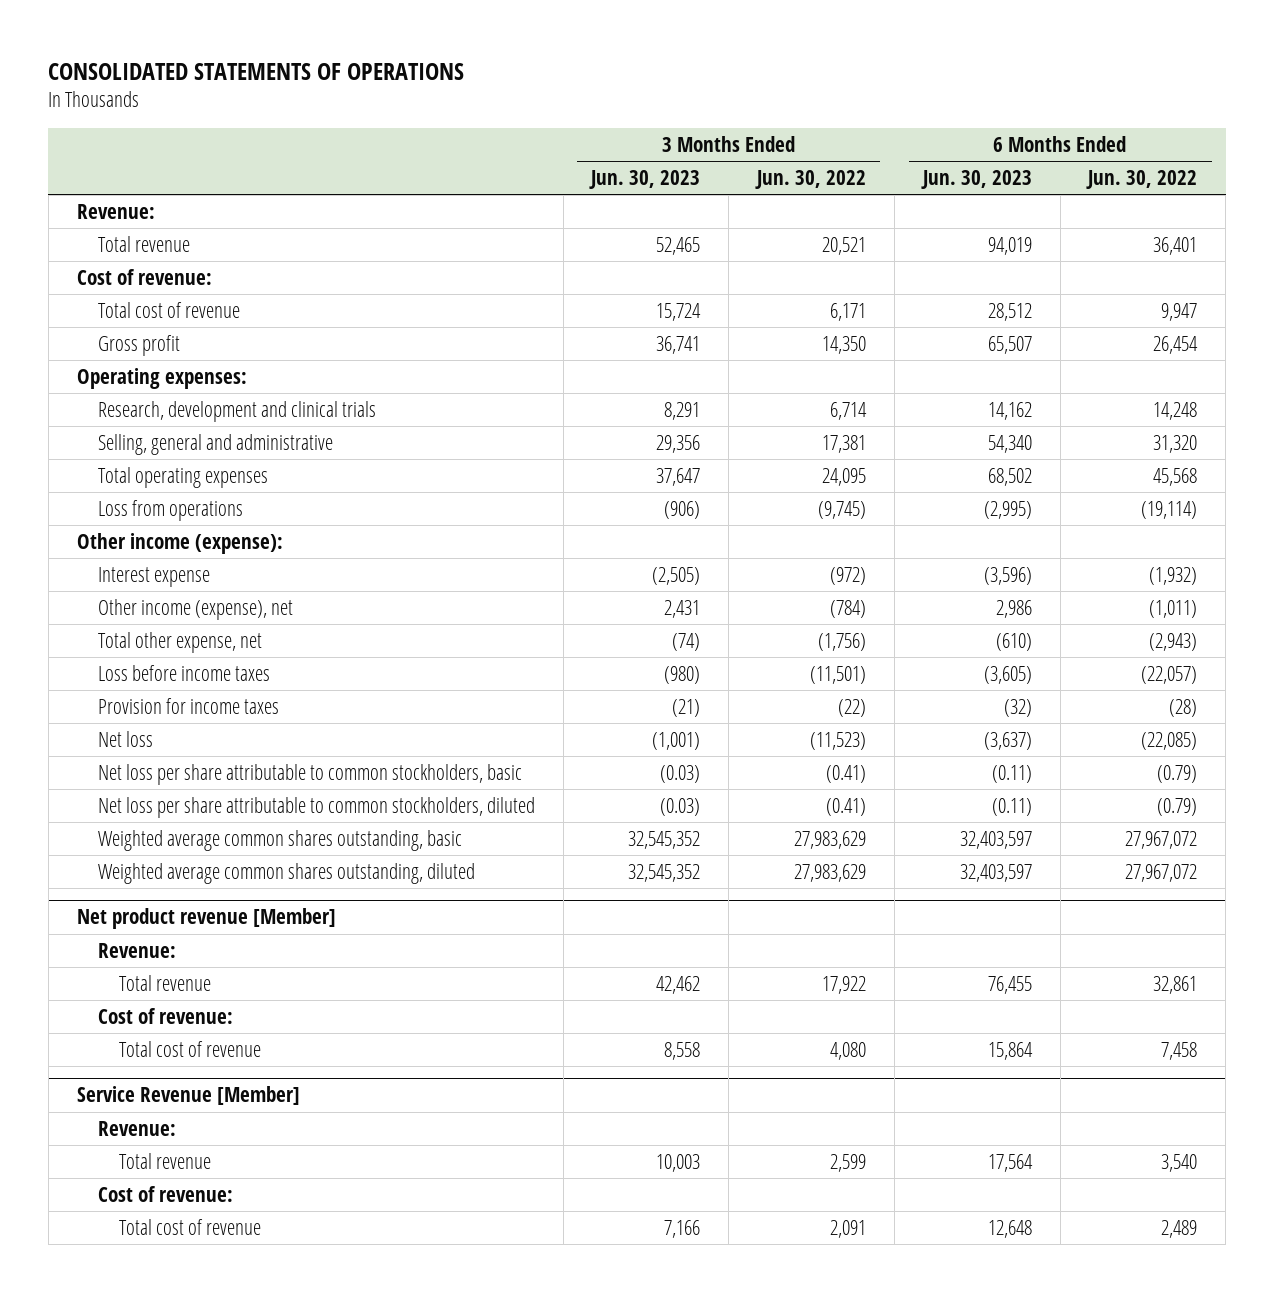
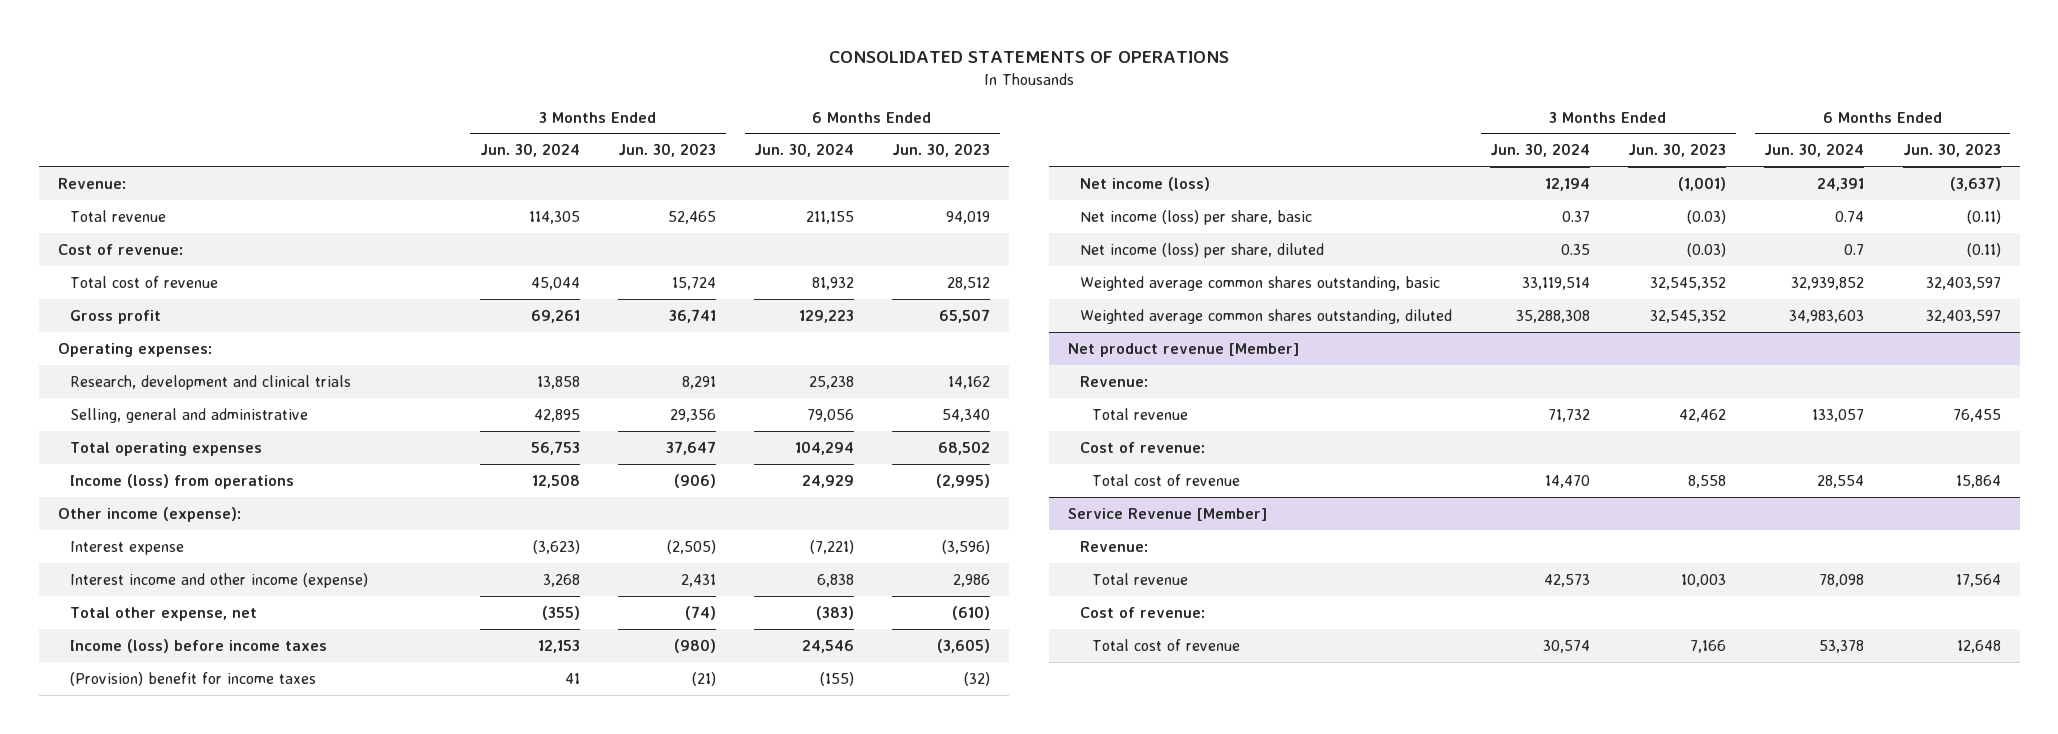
[755,169,867,189] Jun. 30, 2022 -> none
[1086,169,1198,189] Jun. 30, 2022 -> none
none -> [479,143,580,158] Jun. 30, 2024
none -> [754,143,855,158] Jun. 30, 2024
[97,499,243,521] Loss from operations -> [69,473,294,489] Income (loss) from operations
[97,598,293,620] Other income (expense), net -> [69,572,368,588] Interest income and other income (expense)
[97,664,270,681] Loss before income taxes -> [69,638,327,653] Income (loss) before income taxes
[97,697,279,714] Provision for income taxes -> [69,671,316,686] (Provision) benefit for income taxes
[97,730,153,747] Net loss -> [1080,176,1211,191] Net income (loss)
[97,763,522,785] Net loss per share attributable to common stockholders, basic -> [1080,209,1313,225] Net income (loss) per share, basic
[97,796,535,818] Net loss per share attributable to common stockholders, diluted -> [1080,242,1325,258] Net income (loss) per share, diluted

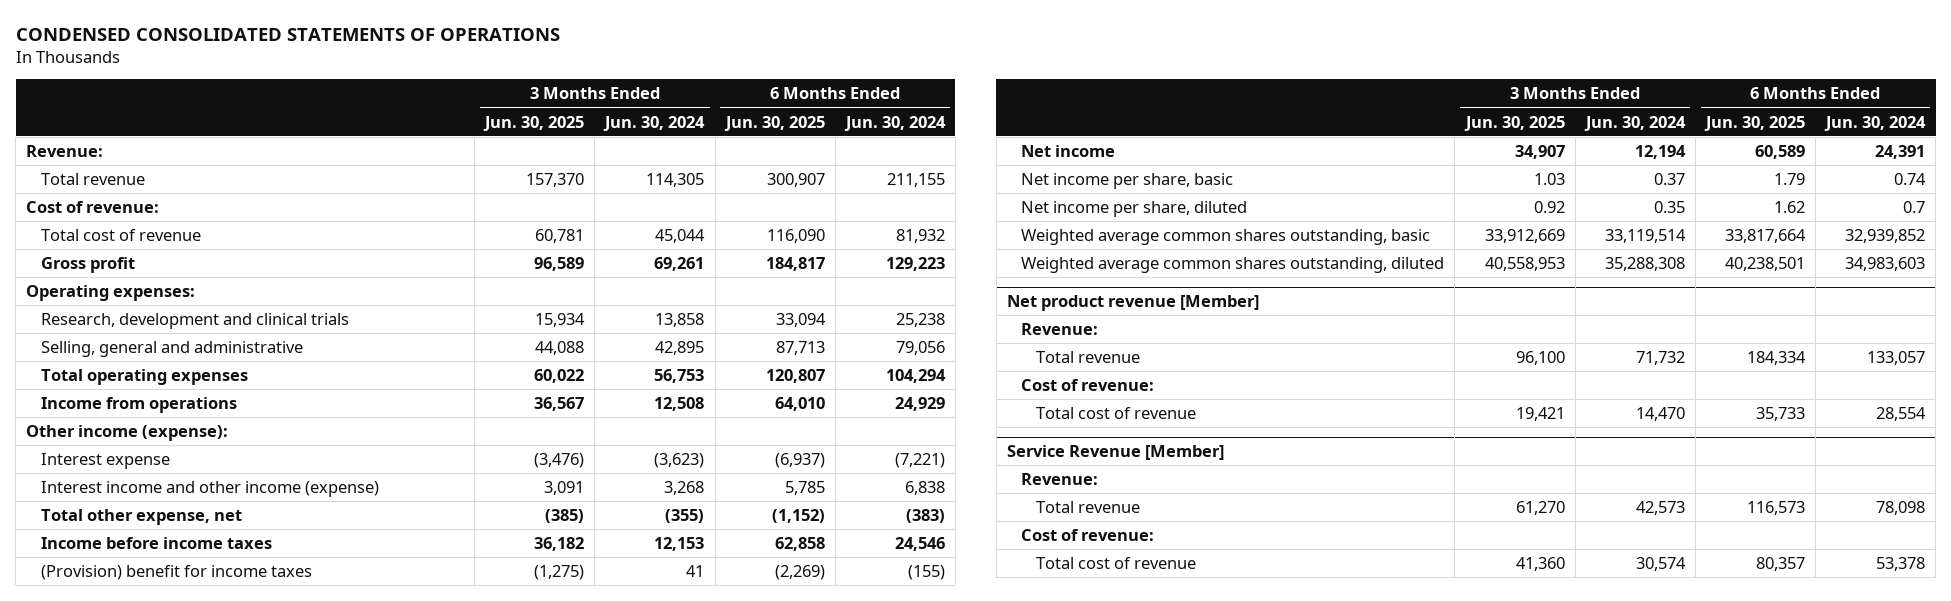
[829,51,1230,64] CONSOLIDATED STATEMENTS OF OPERATIONS -> [15,28,560,42] CONDENSED CONSOLIDATED STATEMENTS OF OPERATIONS
[617,143,716,158] Jun. 30, 2023 -> none
[892,143,991,158] Jun. 30, 2023 -> none
none -> [483,115,585,131] Jun. 30, 2025
none -> [723,115,825,131] Jun. 30, 2025
[69,473,294,489] Income (loss) from operations -> [41,396,238,413] Income from operations
[69,638,327,653] Income (loss) before income taxes -> [41,536,273,549] Income before income taxes
[1080,176,1211,191] Net income (loss) -> [1021,144,1116,157] Net income
[1080,209,1313,225] Net income (loss) per share, basic -> [1021,172,1234,189] Net income per share, basic
[1080,242,1325,258] Net income (loss) per share, diluted -> [1021,200,1248,217] Net income per share, diluted

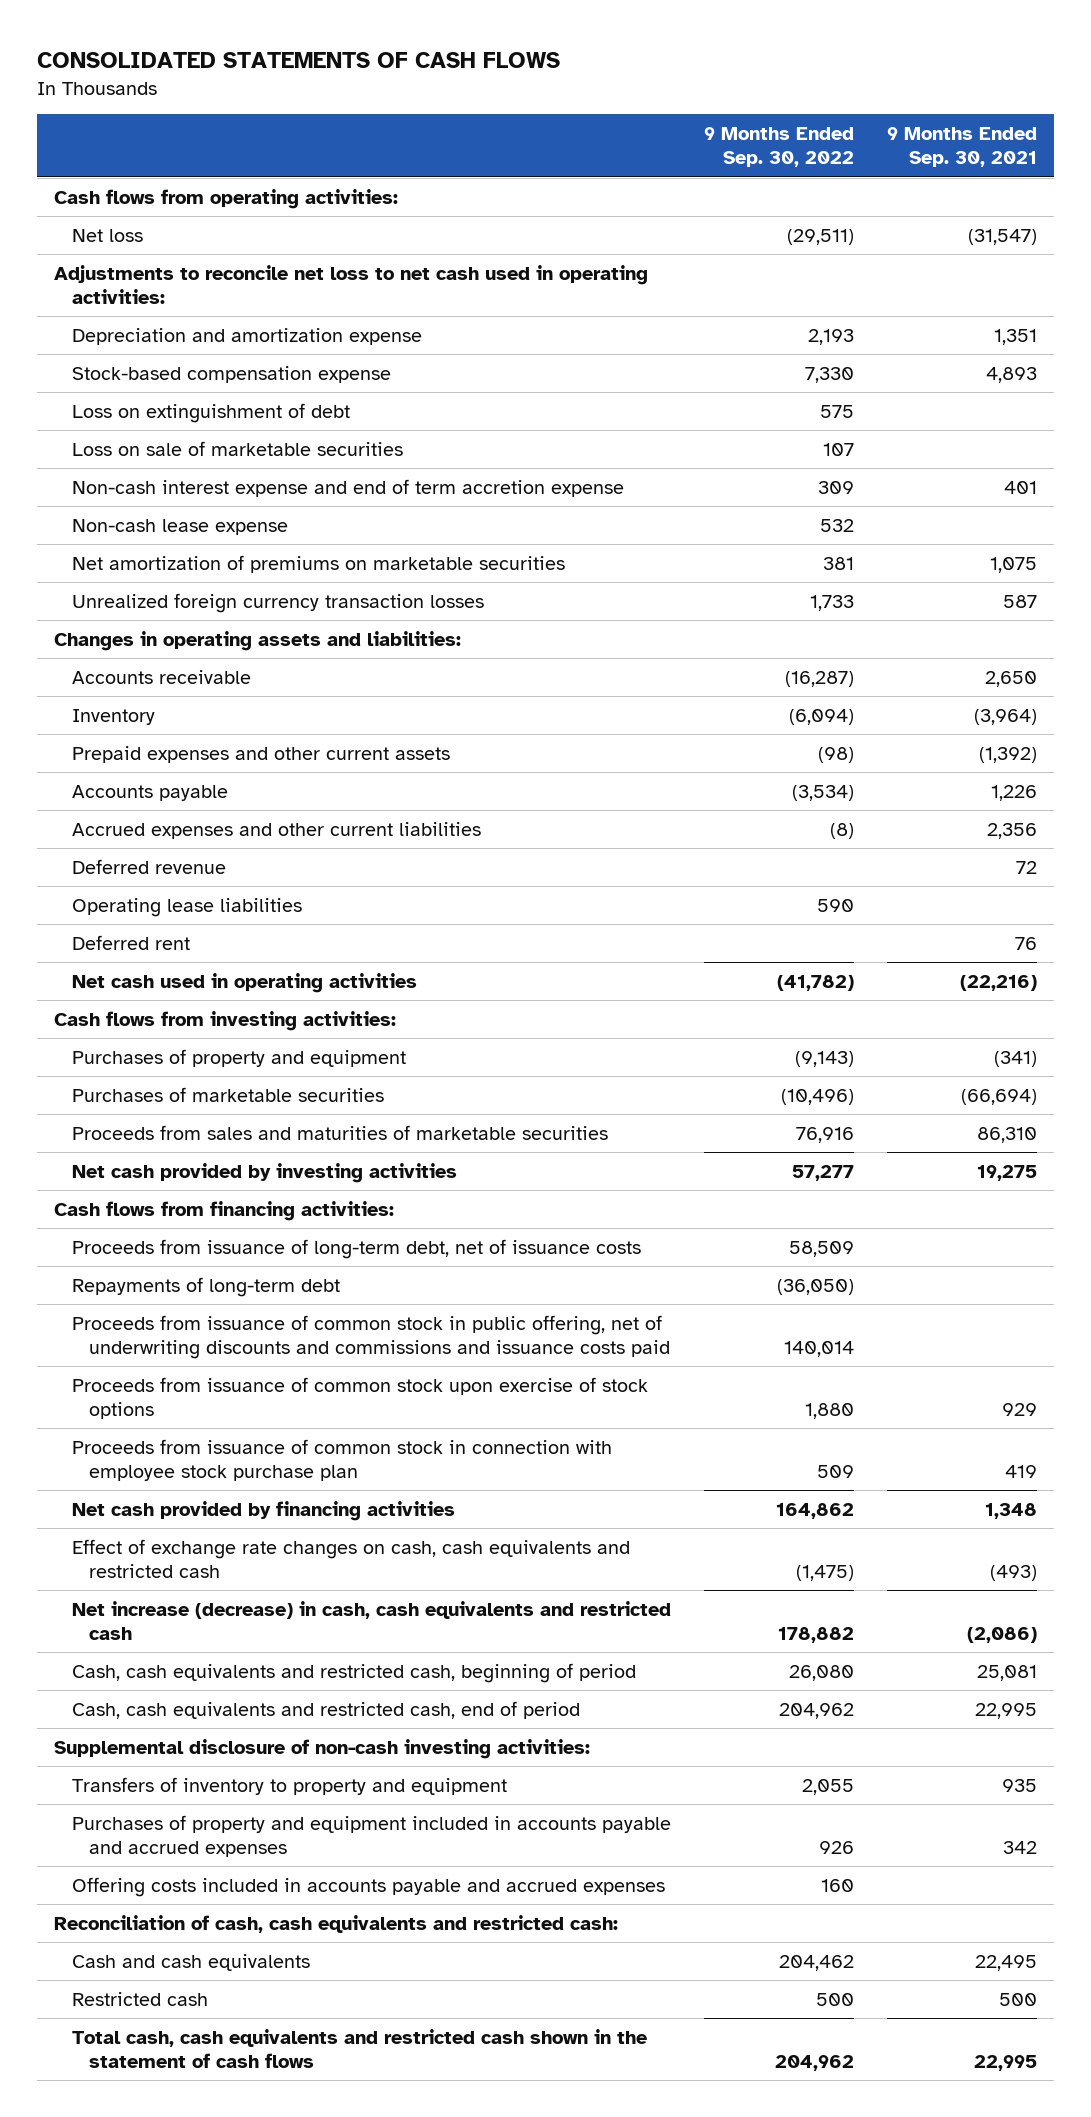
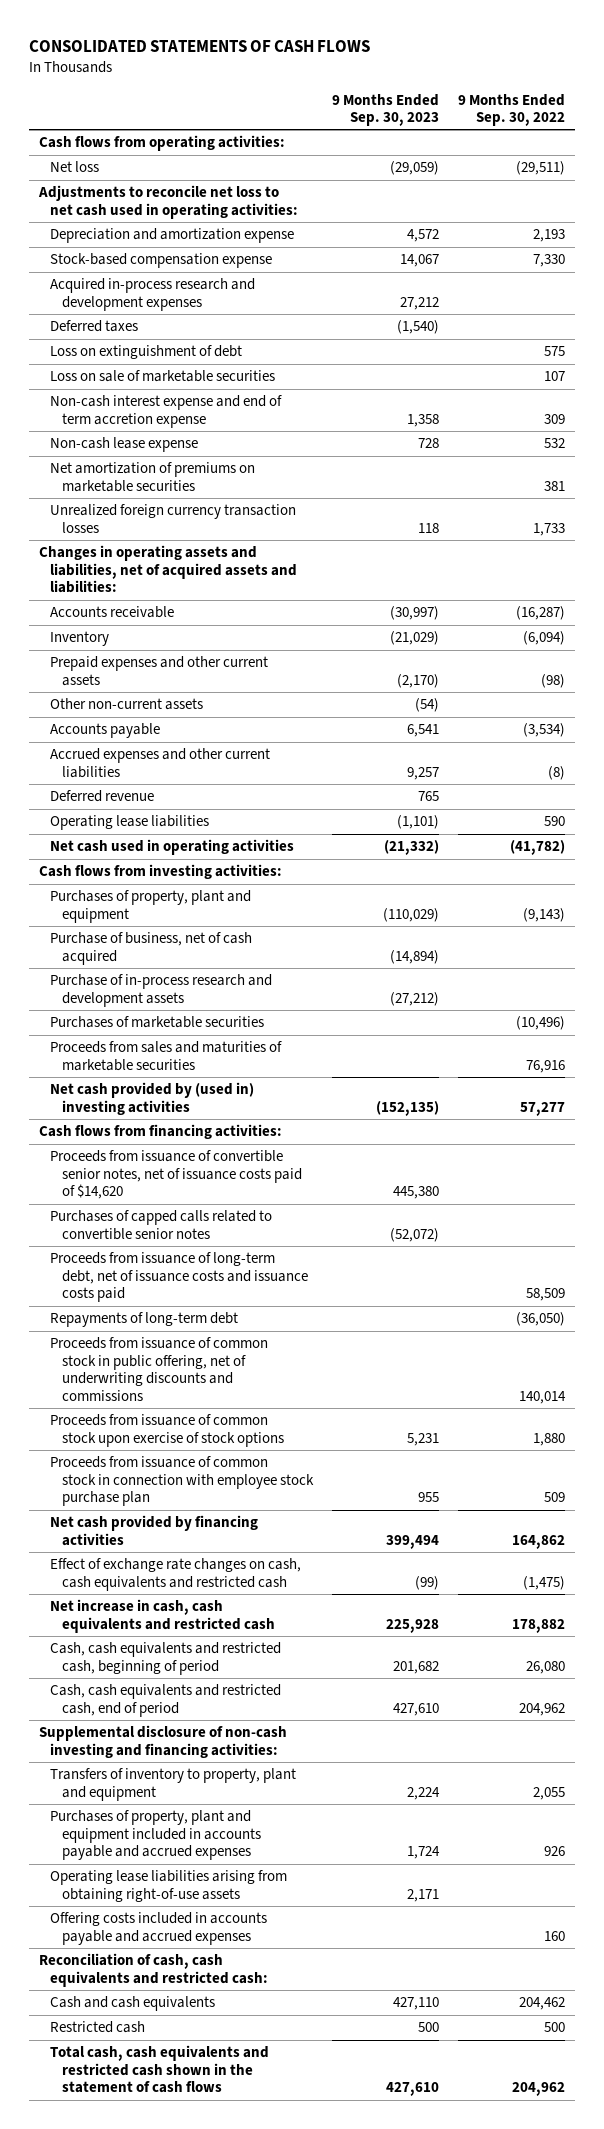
[887,127,1038,168] 9 Months Ended Sep. 30, 2021 -> none
none -> [332,93,440,126] 9 Months Ended Sep. 30, 2023
none -> [50,278,256,311] Acquired in-process research and development expenses
none -> [50,320,139,333] Deferred taxes
[53,630,461,651] Changes in operating assets and liabilities: -> [38,545,298,594] Changes in operating assets and liabilities, net of acquired assets and liabilities:
none -> [50,698,204,711] Other non-current assets
[71,934,190,950] Deferred rent -> none
[71,1048,406,1067] Purchases of property and equipment -> [50,890,252,923] Purchases of property, plant and equipment
none -> [50,932,253,965] Purchase of business, net of cash acquired
none -> [50,974,273,1007] Purchase of in-process research and development assets
[71,1162,457,1183] Net cash provided by investing activities -> [50,1082,255,1115] Net cash provided by (used in) investing activities
none -> [50,1150,303,1200] Proceeds from issuance of convertible senior notes, net of issuance costs paid of $14,620
none -> [50,1210,273,1240] Purchases of capped calls related to convertible senior notes
[71,1238,641,1259] Proceeds from issuance of long-term debt, net of issuance costs -> [50,1252,309,1303] Proceeds from issuance of long-term debt, net of issuance costs and issuance costs paid
[71,1314,671,1359] Proceeds from issuance of common stock in public offering, net of underwriting discounts and commissions and issuance costs paid -> [50,1337,269,1401] Proceeds from issuance of common stock in public offering, net of underwriting discounts and commissions
[71,1600,671,1640] Net increase (decrease) in cash, cash equivalents and restricted cash -> [50,1599,276,1633] Net increase in cash, cash equivalents and restricted cash
[53,1738,590,1759] Supplemental disclosure of non-cash investing activities: -> [38,1725,287,1758] Supplemental disclosure of non-cash investing and financing activities:
[71,1776,507,1795] Transfers of inventory to property and equipment -> [50,1768,297,1801] Transfers of inventory to property, plant and equipment
[71,1814,671,1857] Purchases of property and equipment included in accounts payable and accrued expenses -> [50,1810,262,1861] Purchases of property, plant and equipment included in accounts payable and accrued expenses
none -> [50,1870,288,1902] Operating lease liabilities arising from obtaining right-of-use assets

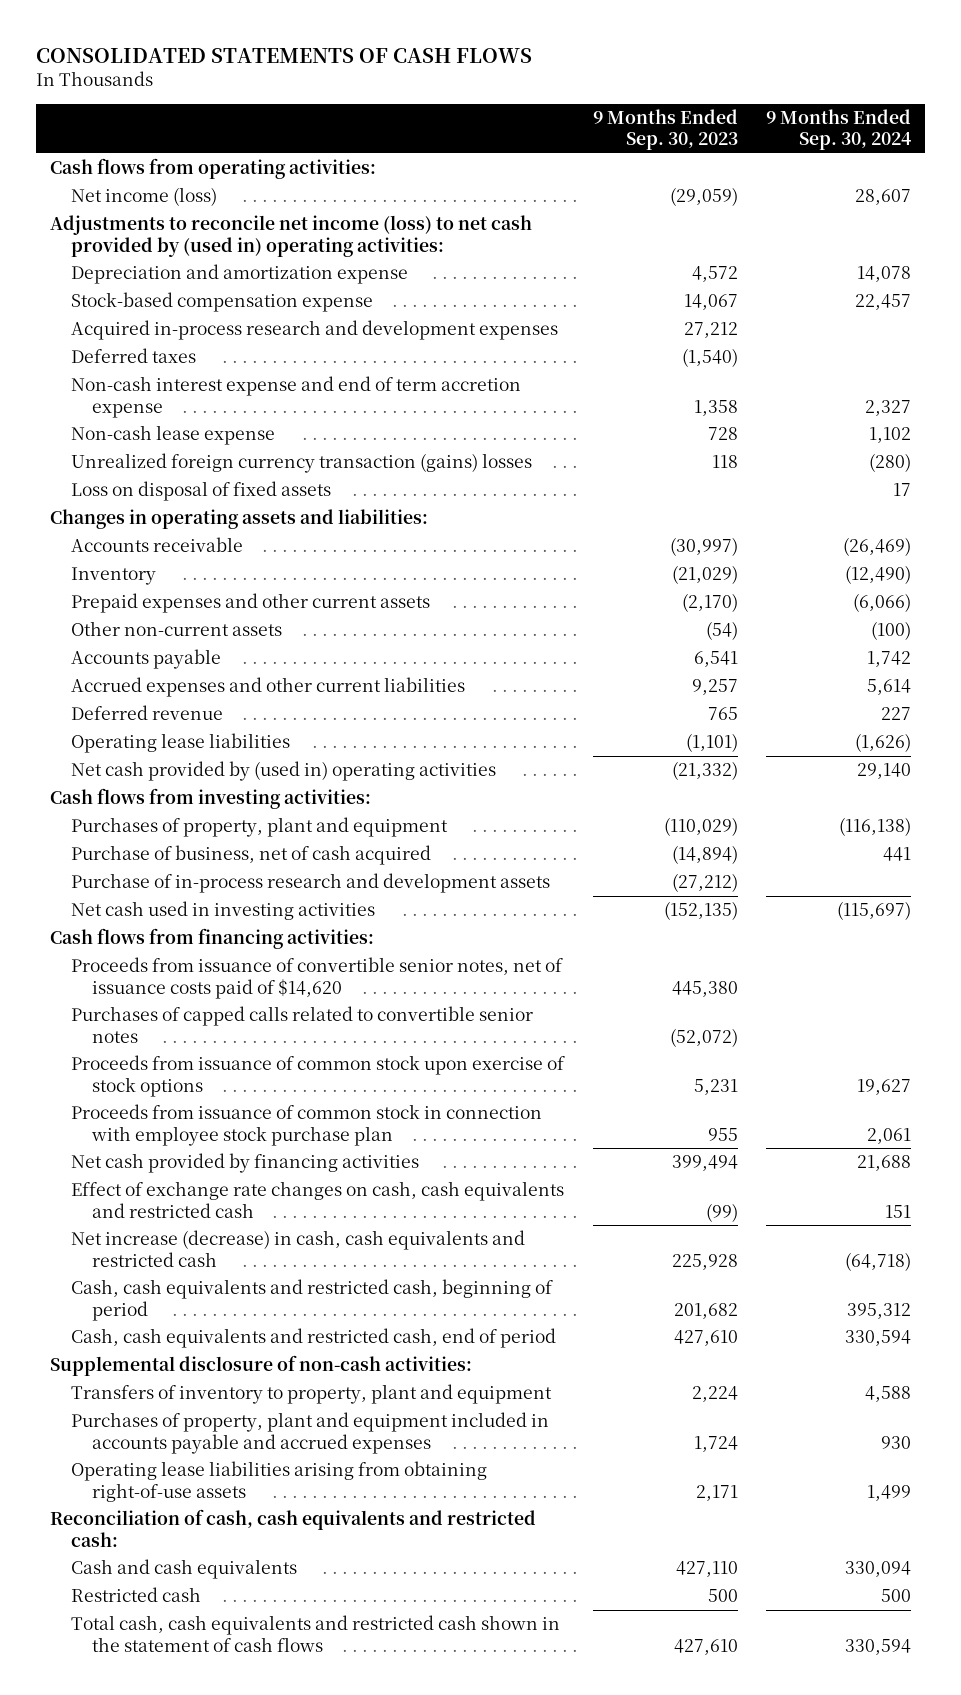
[458,93,566,126] 9 Months Ended Sep. 30, 2022 -> none
none -> [766,108,912,151] 9 Months Ended Sep. 30, 2024
[50,161,100,173] Net loss -> [71,187,218,207] Net income (loss)
[37,185,299,219] Adjustments to reconcile net loss to net cash used in operating activities: -> [50,215,533,257] Adjustments to reconcile net income (loss) to net cash provided by (used in) operating activities:
[50,345,243,360] Loss on extinguishment of debt -> none
[50,370,276,383] Loss on sale of marketable securities -> none
[50,462,256,492] Net amortization of premiums on marketable securities -> none
[50,504,297,533] Unrealized foreign currency transaction losses -> [71,453,533,474] Unrealized foreign currency transaction (gains) losses
none -> [71,481,332,502] Loss on disposal of fixed assets
[38,545,298,594] Changes in operating assets and liabilities, net of acquired assets and liabilities: -> [50,509,429,530] Changes in operating assets and liabilities:
[50,839,295,856] Net cash used in operating activities -> [71,761,497,782] Net cash provided by (used in) operating activities
[50,1016,265,1029] Purchases of marketable securities -> none
[50,1041,283,1071] Proceeds from sales and maturities of marketable securities -> none
[50,1082,255,1115] Net cash provided by (used in) investing activities -> [71,901,376,921] Net cash used in investing activities
[50,1252,309,1303] Proceeds from issuance of long-term debt, net of issuance costs and issuance costs paid -> none
[50,1312,239,1328] Repayments of long-term debt -> none
[50,1337,269,1401] Proceeds from issuance of common stock in public offering, net of underwriting discounts and commissions -> none
[50,1599,276,1633] Net increase in cash, cash equivalents and restricted cash -> [71,1230,526,1267] Net increase (decrease) in cash, cash equivalents and restricted cash
[38,1725,287,1758] Supplemental disclosure of non-cash investing and financing activities: -> [50,1355,473,1377] Supplemental disclosure of non-cash activities:
[50,1912,268,1945] Offering costs included in accounts payable and accrued expenses -> none

